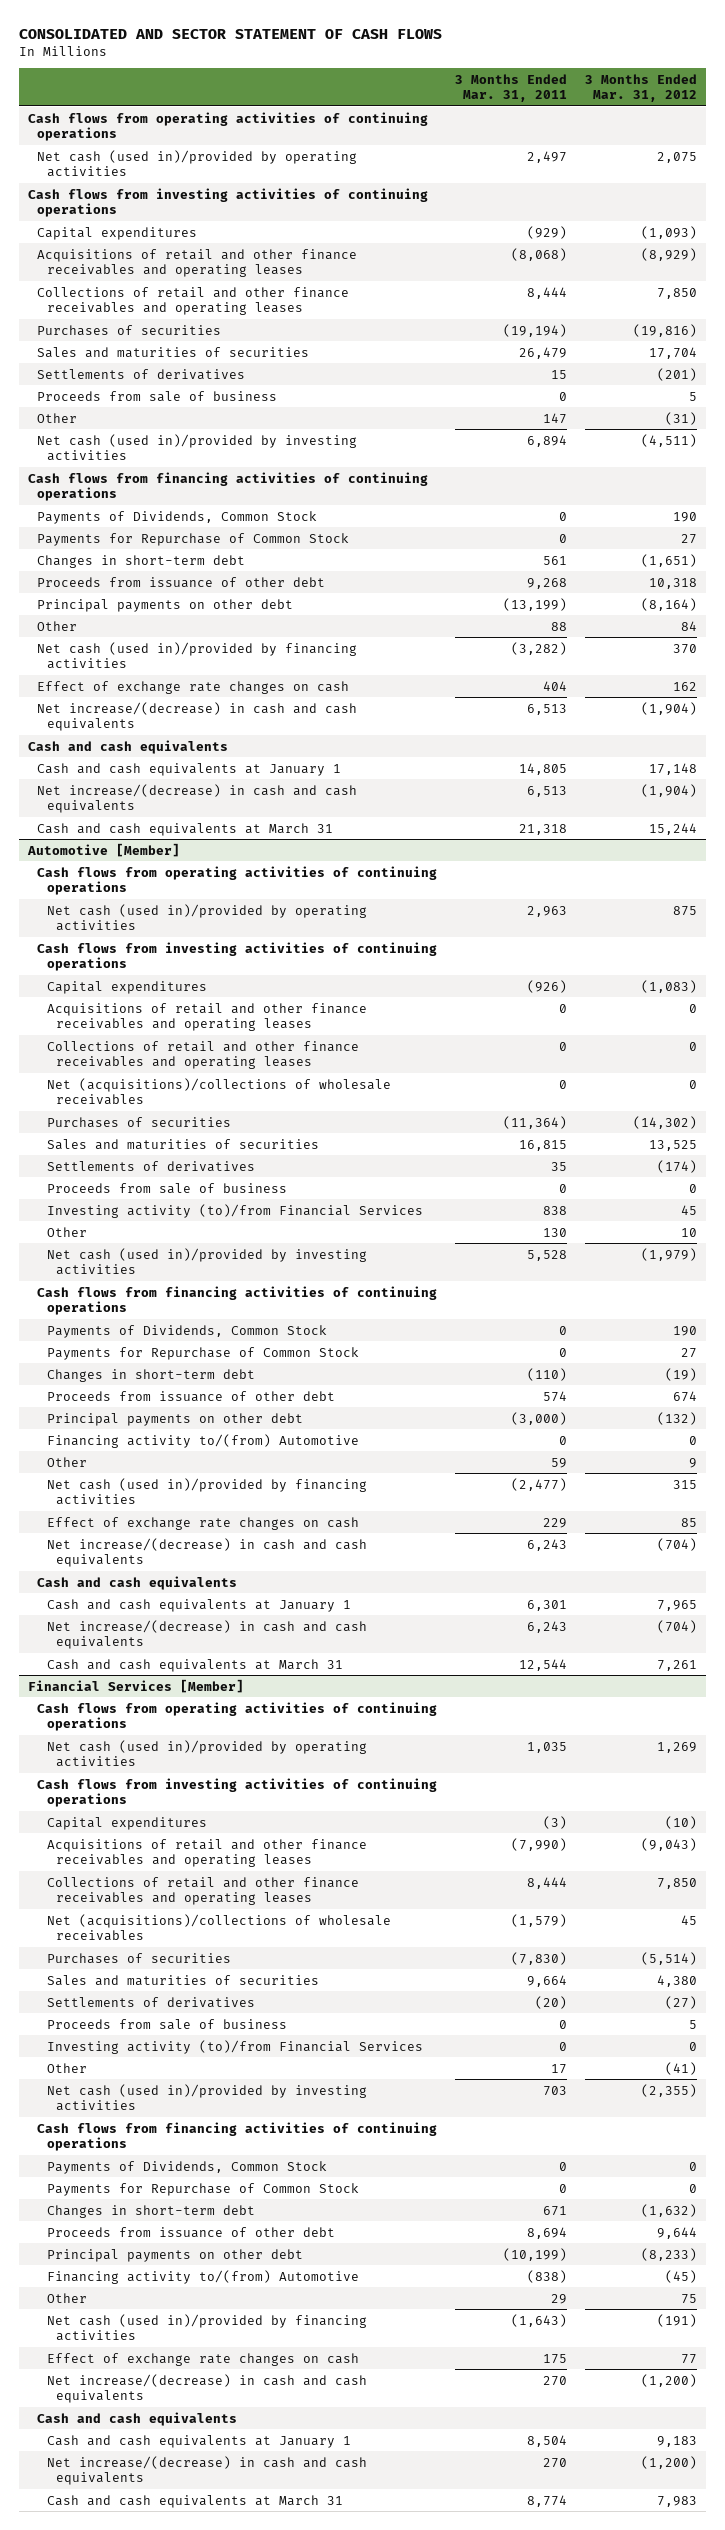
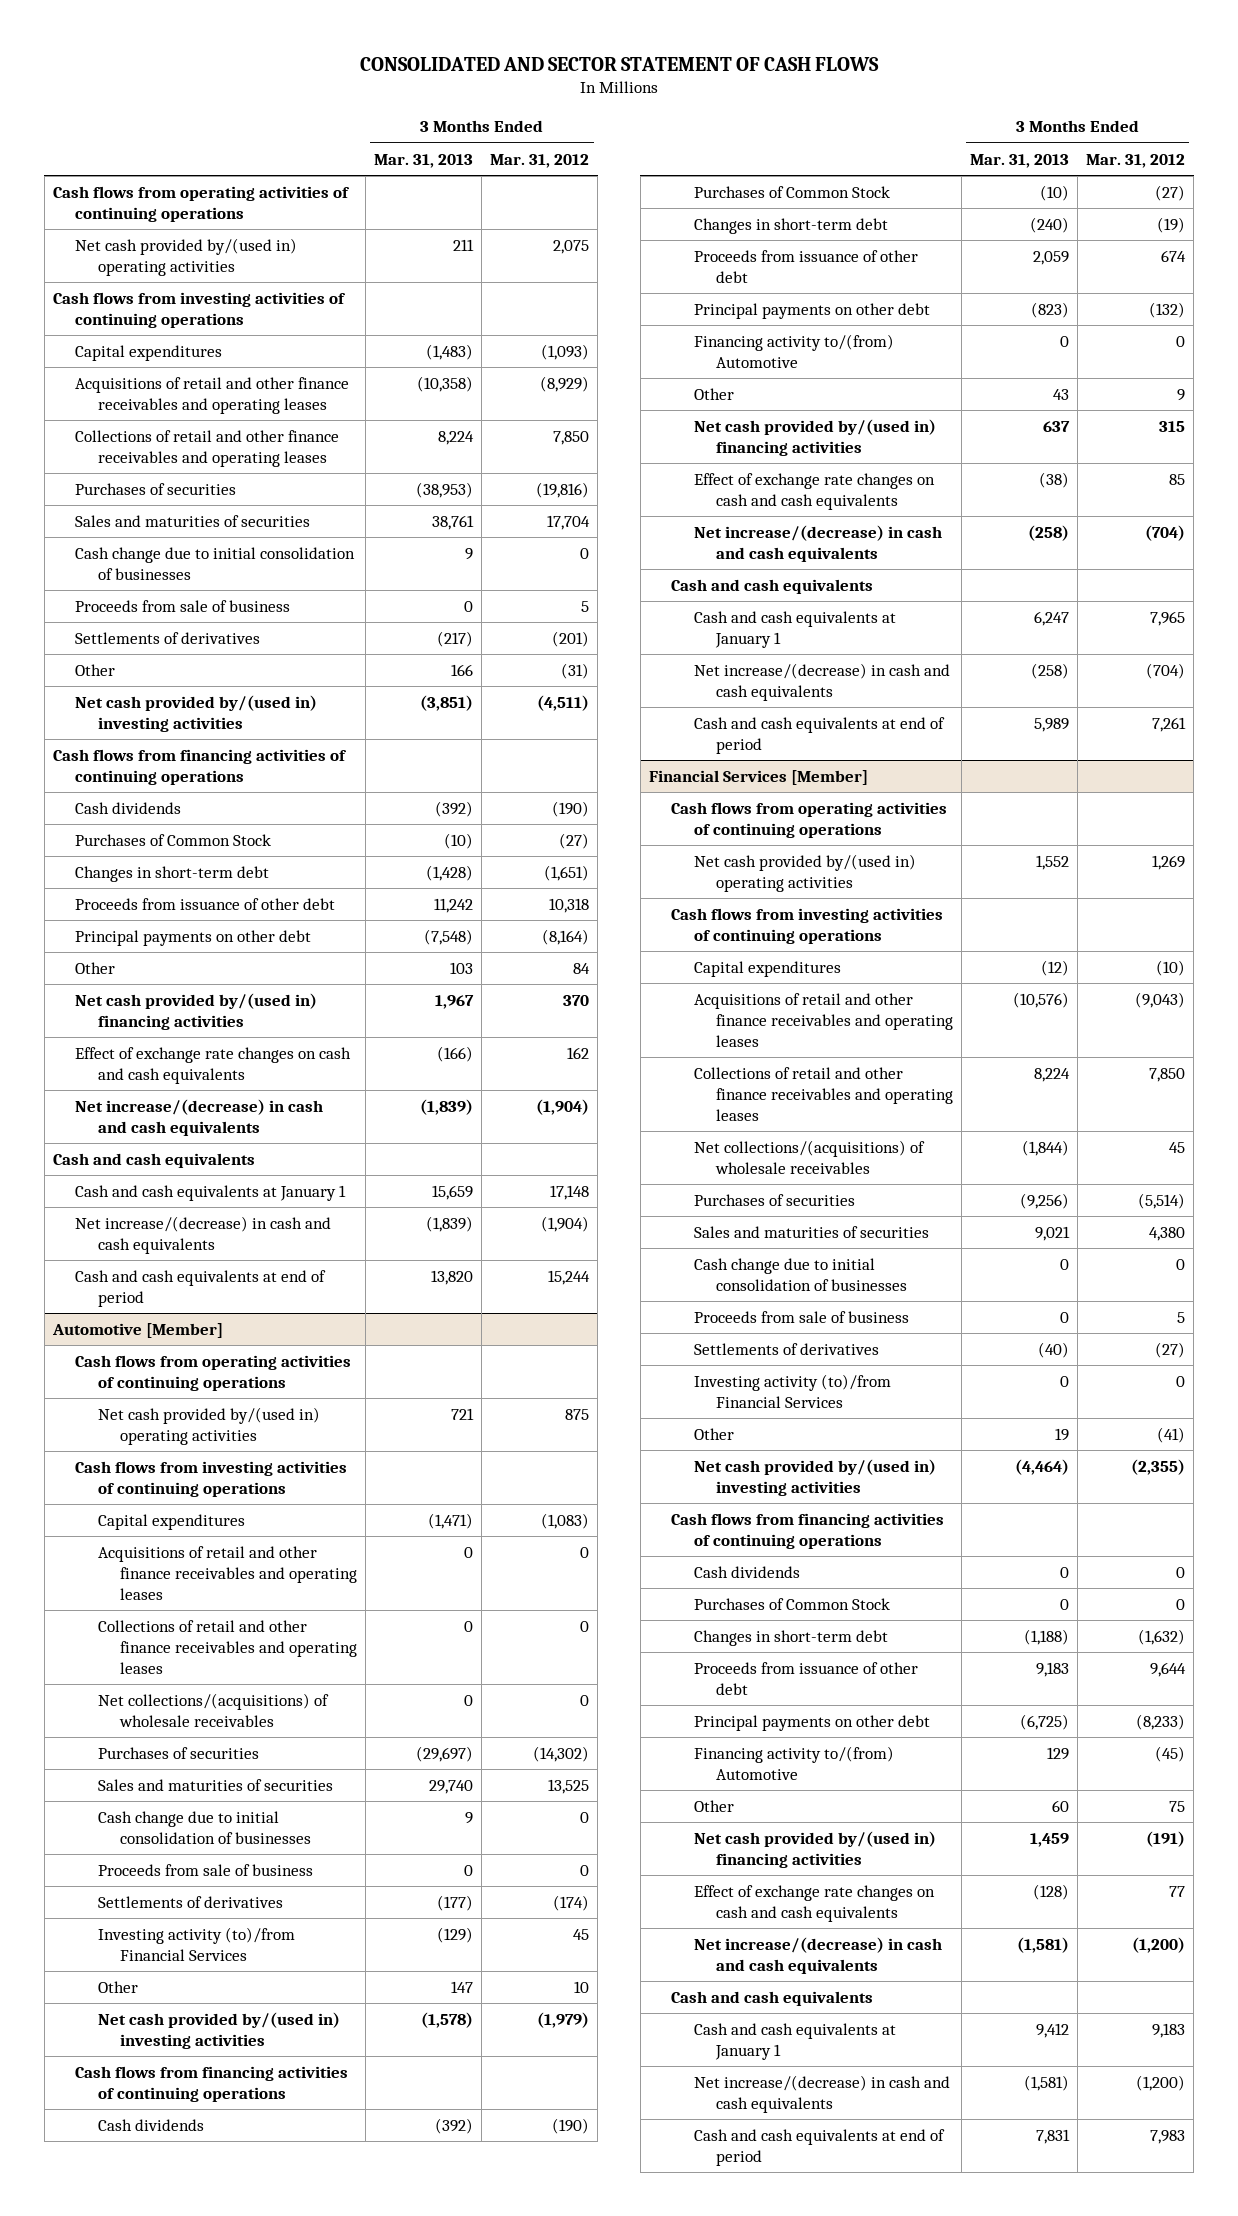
[455,73,568,102] 3 Months Ended Mar. 31, 2011 -> none
none -> [374,153,474,168] Mar. 31, 2013
[37,149,358,177] Net cash (used in)/provided by operating activities -> [75,237,298,276] Net cash provided by/(used in) operating activities
none -> [75,546,356,580] Cash change due to initial consolidation of businesses
[37,368,246,380] Settlements of derivatives -> [75,631,261,644] Settlements of derivatives
[37,433,358,461] Net cash (used in)/provided by investing activities -> [75,694,318,732] Net cash provided by/(used in) investing activities
[37,510,318,524] Payments of Dividends, Common Stock -> none
none -> [75,801,182,814] Cash dividends
[37,532,350,546] Payments for Repurchase of Common Stock -> [75,833,272,846] Purchases of Common Stock
[680,533,697,544] 27 -> [559,832,590,849] (27)
[37,641,358,669] Net cash (used in)/provided by financing activities -> [75,992,318,1030] Net cash provided by/(used in) financing activities
[37,680,350,694] Effect of exchange rate changes on cash -> [75,1046,352,1084] Effect of exchange rate changes on cash and cash equivalents
[37,822,334,836] Cash and cash equivalents at March 31 -> [75,1269,327,1307] Cash and cash equivalents at end of period
[46,903,367,931] Net cash (used in)/provided by operating activities -> [97,1406,320,1445] Net cash provided by/(used in) operating activities
[46,1077,391,1105] Net (acquisitions)/collections of wholesale receivables -> [97,1692,329,1727] Net collections/(acquisitions) of wholesale receivables
none -> [97,1810,312,1844] Cash change due to initial consolidation of businesses
[46,1160,255,1172] Settlements of derivatives -> [97,1895,283,1908] Settlements of derivatives
[46,1247,367,1275] Net cash (used in)/provided by investing activities -> [97,2011,340,2049] Net cash provided by/(used in) investing activities
[46,1324,327,1338] Payments of Dividends, Common Stock -> none
none -> [97,2118,204,2131] Cash dividends
[46,1346,359,1360] Payments for Repurchase of Common Stock -> [693,185,890,198] Purchases of Common Stock
[680,1347,697,1358] 27 -> [1155,184,1186,201] (27)
[46,1477,367,1505] Net cash (used in)/provided by financing activities -> [693,418,936,456] Net cash provided by/(used in) financing activities
[46,1516,359,1530] Effect of exchange rate changes on cash -> [693,472,935,510] Effect of exchange rate changes on cash and cash equivalents
[46,1658,343,1672] Cash and cash equivalents at March 31 -> [693,716,945,754] Cash and cash equivalents at end of period
[46,1739,367,1767] Net cash (used in)/provided by operating activities -> [693,853,916,892] Net cash provided by/(used in) operating activities
[46,1913,391,1941] Net (acquisitions)/collections of wholesale receivables -> [693,1139,925,1174] Net collections/(acquisitions) of wholesale receivables
none -> [693,1257,908,1291] Cash change due to initial consolidation of businesses
[46,1996,255,2008] Settlements of derivatives -> [693,1342,879,1355] Settlements of derivatives
[46,2083,367,2111] Net cash (used in)/provided by investing activities -> [693,1458,936,1496] Net cash provided by/(used in) investing activities
[46,2160,327,2174] Payments of Dividends, Common Stock -> [693,1565,800,1578] Cash dividends
[46,2182,359,2196] Payments for Repurchase of Common Stock -> [693,1597,890,1610] Purchases of Common Stock
[46,2313,367,2341] Net cash (used in)/provided by financing activities -> [693,1830,936,1868] Net cash provided by/(used in) financing activities
[46,2352,359,2366] Effect of exchange rate changes on cash -> [693,1884,935,1922] Effect of exchange rate changes on cash and cash equivalents
[46,2494,343,2508] Cash and cash equivalents at March 31 -> [693,2128,945,2166] Cash and cash equivalents at end of period

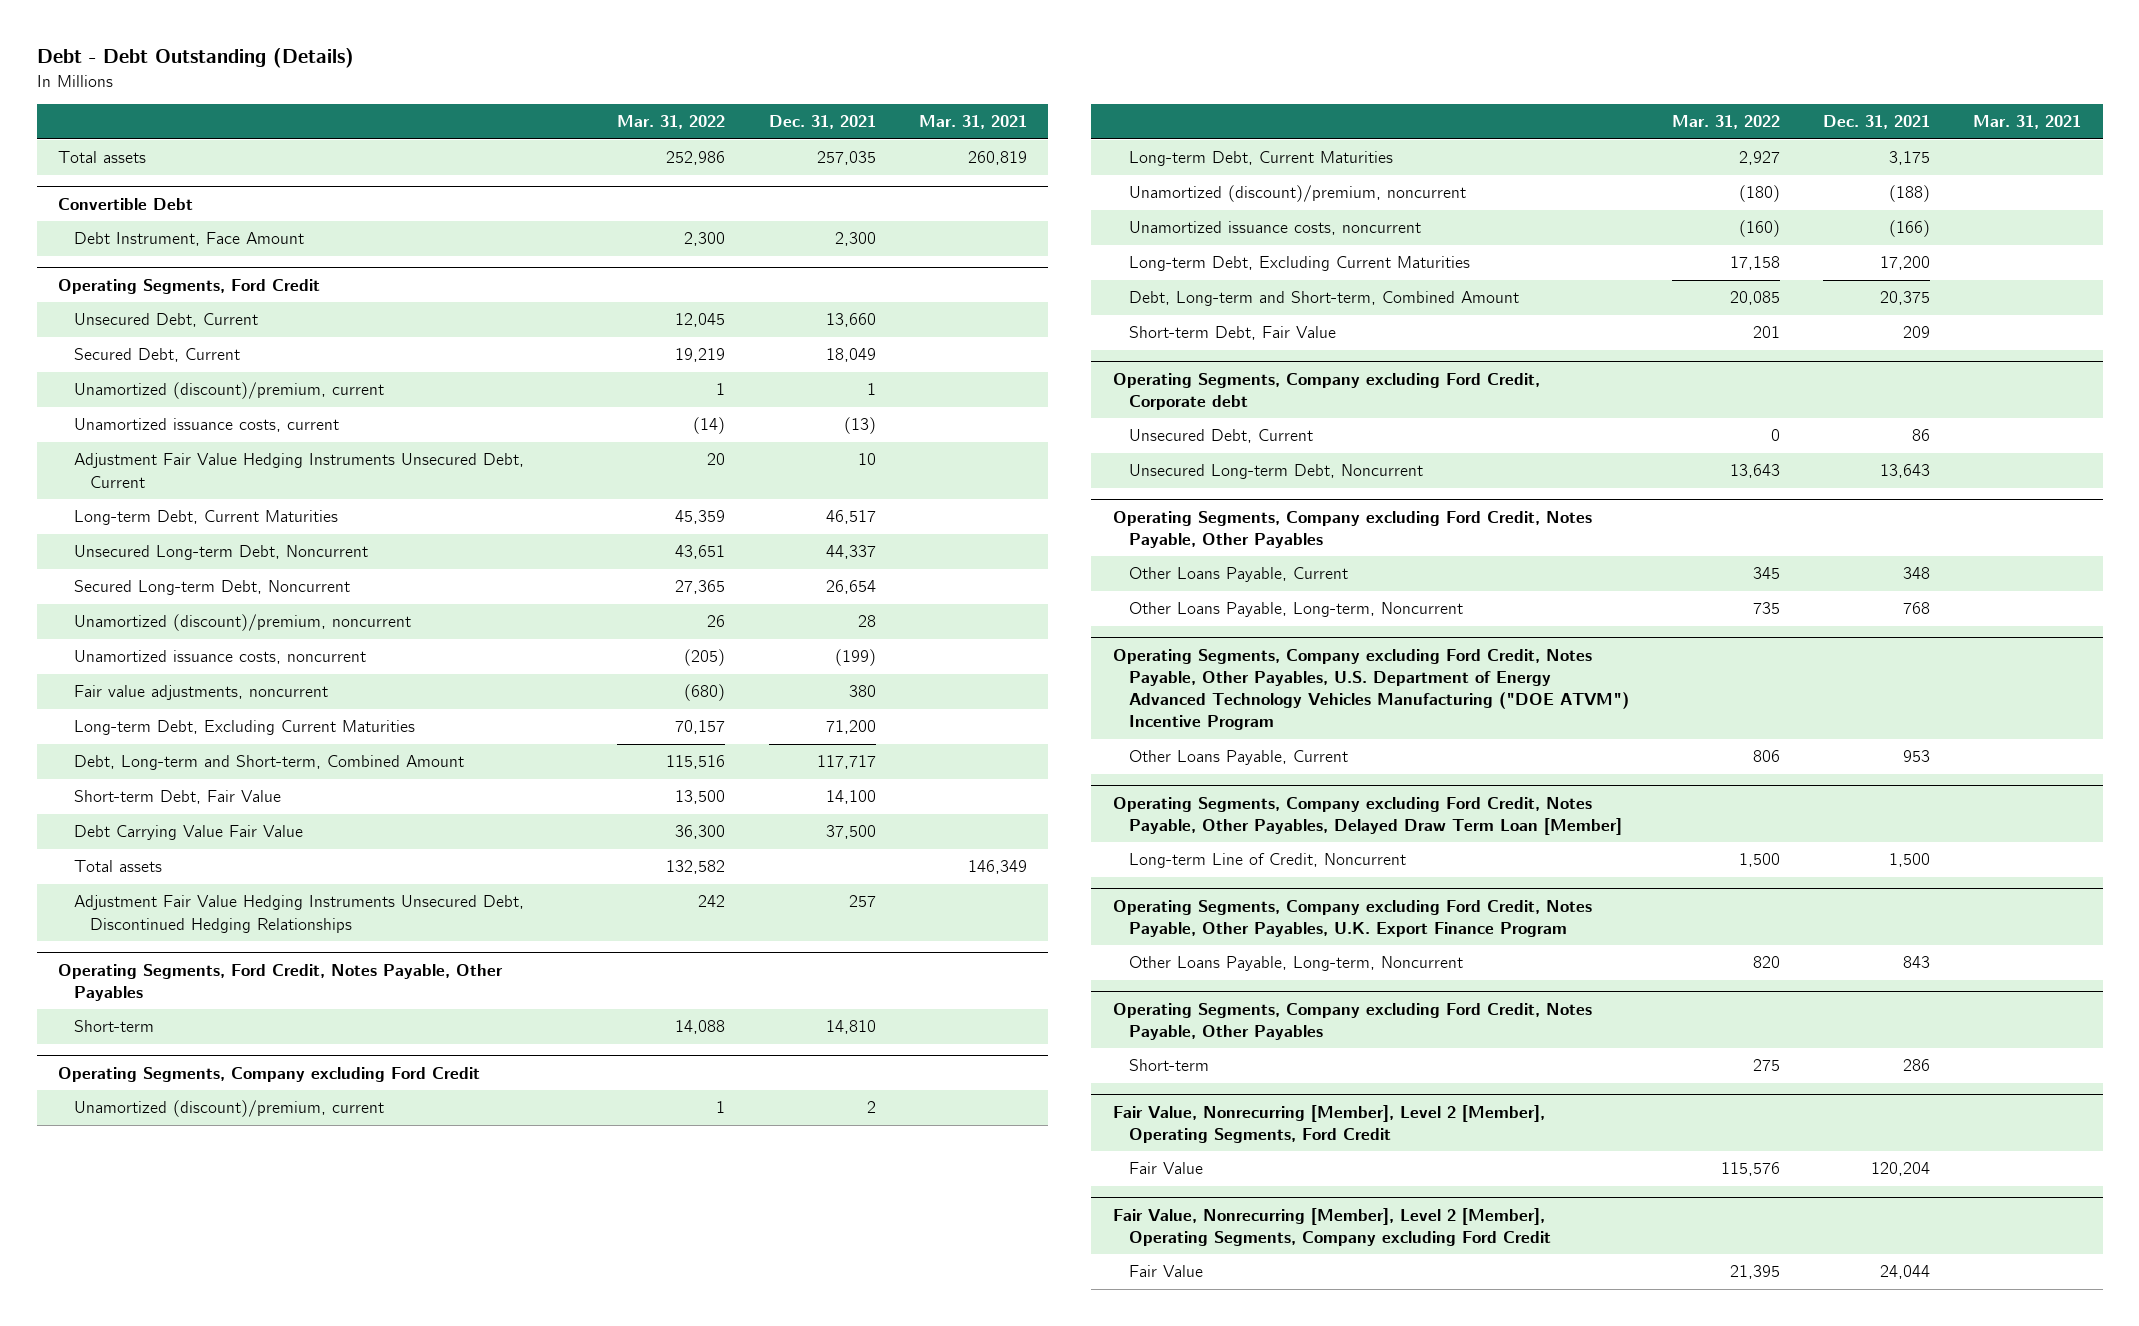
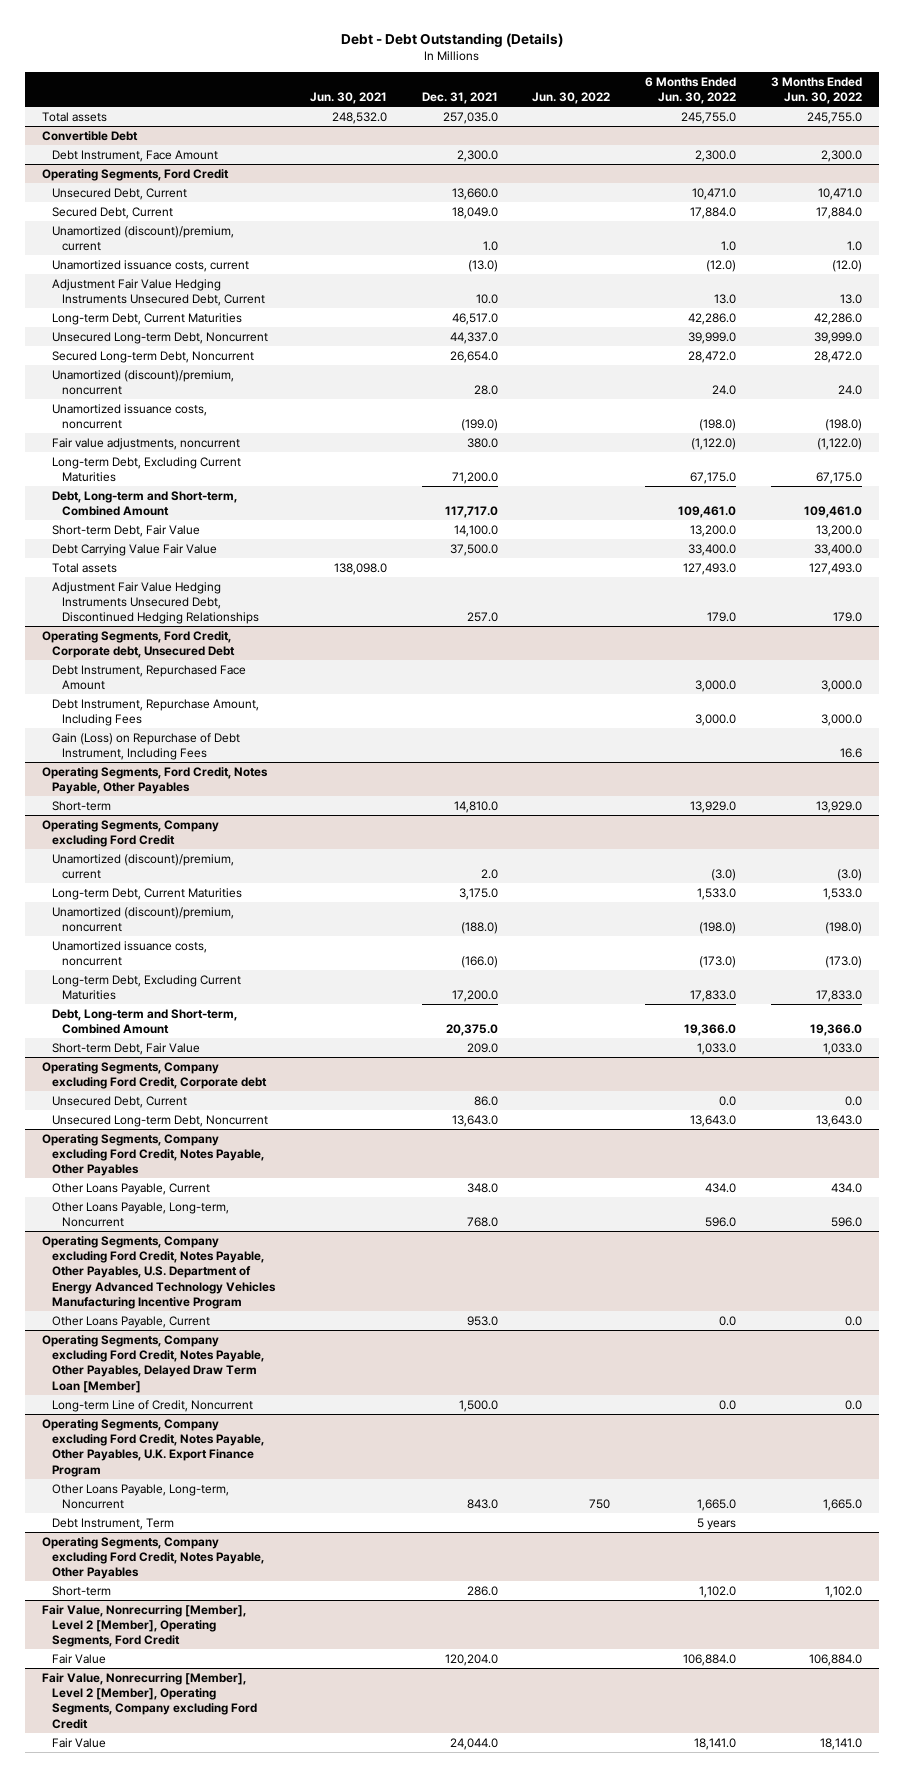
[617,115,726,130] Mar. 31, 2022 -> none
[918,115,1027,130] Mar. 31, 2021 -> none
none -> [309,92,387,105] Jun. 30, 2021
none -> [532,92,611,105] Jun. 30, 2022
none -> [645,76,737,105] 6 Months Ended Jun. 30, 2022
none -> [770,76,862,105] 3 Months Ended Jun. 30, 2022
[816,151,876,166] 257,035 -> [442,111,498,124] 257,035.0
[834,232,876,247] 2,300 -> [456,149,498,162] 2,300.0
[825,313,876,328] 13,660 -> [451,187,498,200] 13,660.0
[825,348,876,363] 18,049 -> [451,206,498,219] 18,049.0
[866,383,876,396] 1 -> [482,240,498,251] 1.0
[843,417,876,435] (13) -> [467,259,498,272] (13.0)
[857,453,876,466] 10 -> [475,293,498,304] 10.0
[825,510,876,525] 46,517 -> [451,312,498,325] 46,517.0
[825,545,876,560] 44,337 -> [449,331,498,344] 44,337.0
[825,580,876,595] 26,654 -> [449,350,498,363] 26,654.0
[857,615,876,628] 28 -> [473,384,498,395] 28.0
[834,649,876,667] (199) -> [460,418,498,431] (199.0)
[848,685,876,698] 380 -> [466,437,498,448] 380.0
[825,720,876,735] 71,200 -> [451,471,498,484] 71,200.0
[816,755,876,770] 117,717 -> [444,505,498,518] 117,717.0
[825,790,876,805] 14,100 -> [453,524,498,537] 14,100.0
[825,825,876,840] 37,500 -> [449,543,498,556] 37,500.0
[848,895,876,908] 257 -> [466,612,498,623] 257.0
none -> [42,630,236,658] Operating Segments, Ford Credit, Corporate debt, Unsecured Debt
none -> [52,664,247,690] Debt Instrument, Repurchased Face Amount
none -> [52,698,260,726] Debt Instrument, Repurchase Amount, Including Fees
none -> [52,732,241,760] Gain (Loss) on Repurchase of Debt Instrument, Including Fees
[825,1020,876,1035] 14,810 -> [453,800,498,813] 14,810.0
[866,1101,876,1114] 2 -> [480,868,498,879] 2.0
[1889,151,1931,166] 3,175 -> [458,887,498,900] 3,175.0
[1889,185,1931,203] (188) -> [460,921,498,934] (188.0)
[1889,220,1931,238] (166) -> [460,955,498,968] (166.0)
[1880,256,1931,271] 17,200 -> [451,989,498,1002] 17,200.0
[1880,291,1931,306] 20,375 -> [445,1023,498,1036] 20,375.0
[1903,326,1931,339] 209 -> [466,1042,498,1053] 209.0
[1912,429,1931,442] 86 -> [473,1095,498,1106] 86.0
[1880,464,1931,479] 13,643 -> [451,1114,498,1127] 13,643.0
[1903,567,1931,580] 348 -> [466,1182,498,1193] 348.0
[1903,602,1931,615] 768 -> [466,1216,498,1227] 768.0
[1112,648,1629,731] Operating Segments, Company excluding Ford Credit, Notes Payable, Other Payables, U.S. Department of Energy Advanced Technology Vehicles Manufacturing ("DOE ATVM") Incentive Program -> [42,1235,277,1309] Operating Segments, Company excluding Ford Credit, Notes Payable, Other Payables, U.S. Department of Energy Advanced Technology Vehicles Manufacturing Incentive Program
[1903,750,1931,763] 953 -> [466,1315,498,1326] 953.0
[1889,853,1931,868] 1,500 -> [458,1399,498,1412] 1,500.0
[1903,956,1931,969] 843 -> [466,1498,498,1509] 843.0
none -> [52,1517,175,1530] Debt Instrument, Term
[1903,1059,1931,1072] 286 -> [466,1585,498,1596] 286.0
[1871,1162,1931,1177] 120,204 -> [444,1653,498,1666] 120,204.0
[1880,1265,1931,1280] 24,044 -> [449,1737,498,1750] 24,044.0

